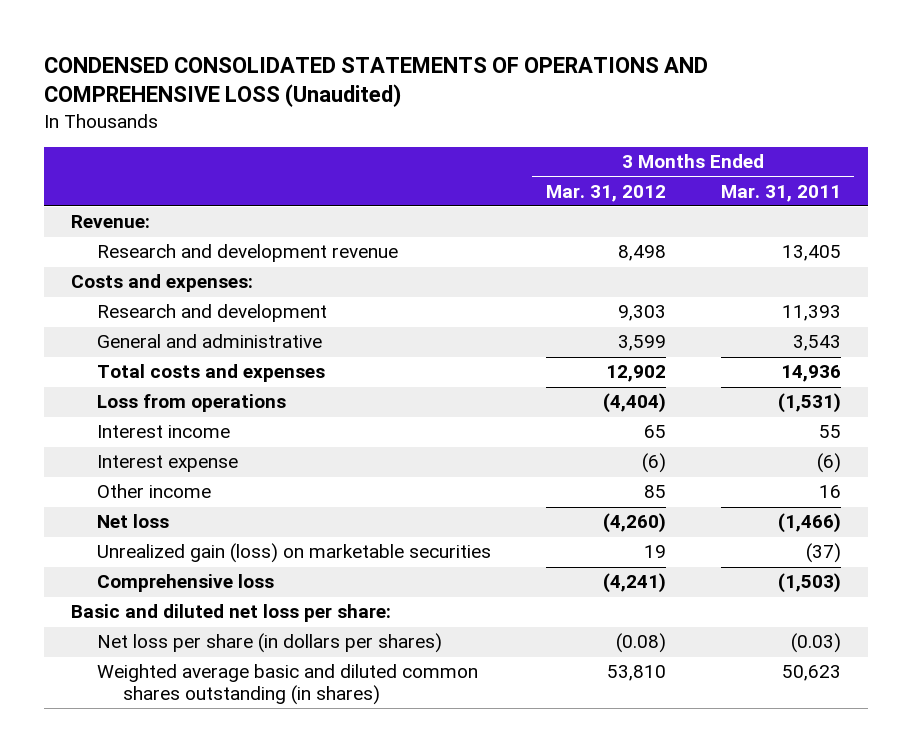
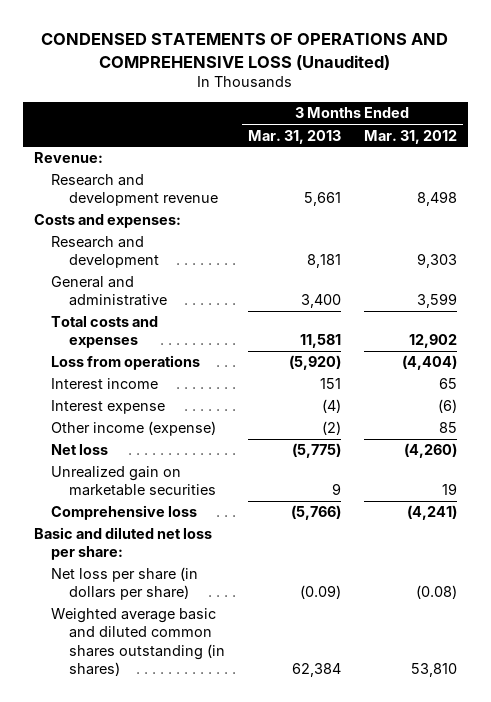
[43,56,708,108] CONDENSED CONSOLIDATED STATEMENTS OF OPERATIONS AND COMPREHENSIVE LOSS (Unaudited) -> [41,33,449,70] CONDENSED STATEMENTS OF OPERATIONS AND COMPREHENSIVE LOSS (Unaudited)
[720,184,841,202] Mar. 31, 2011 -> none
none -> [247,129,341,144] Mar. 31, 2013
[96,484,211,499] Other income -> [51,421,217,437] Other income (expense)
[96,543,491,564] Unrealized gain (loss) on marketable securities -> [51,466,216,497] Unrealized gain on marketable securities
[96,633,442,654] Net loss per share (in dollars per shares) -> [51,567,199,601] Net loss per share (in dollars per share)

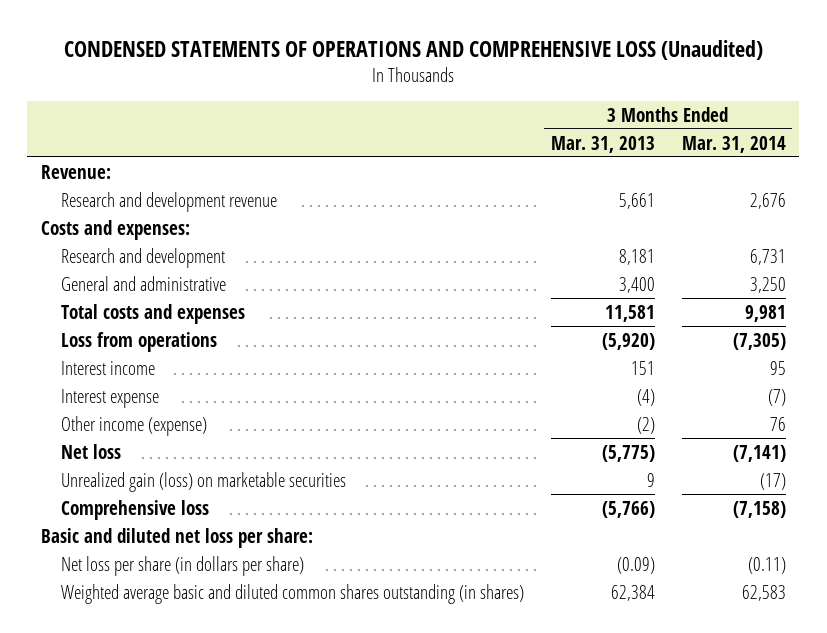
[363,129,457,144] Mar. 31, 2012 -> none
none -> [681,135,786,153] Mar. 31, 2014
[51,466,216,497] Unrealized gain on marketable securities -> [60,471,346,492] Unrealized gain (loss) on marketable securities

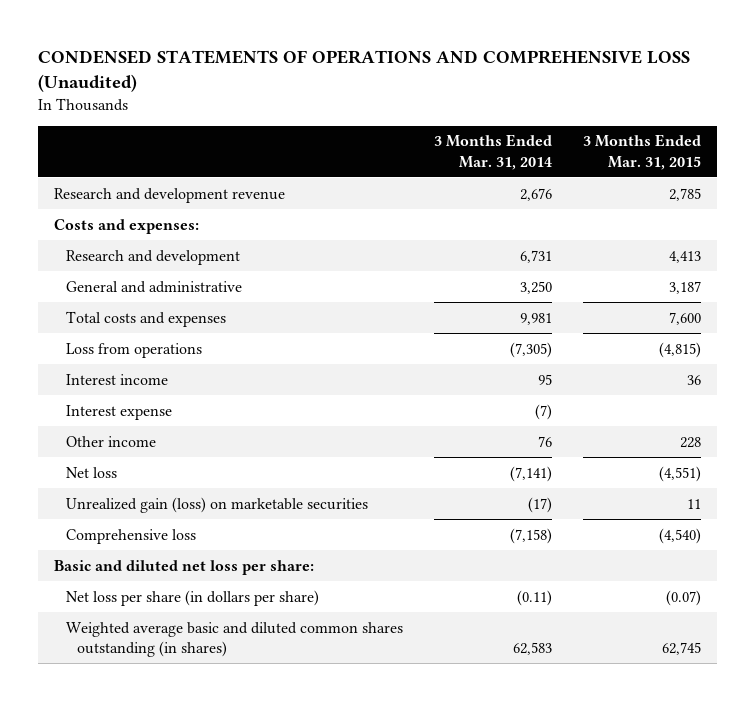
[550,135,655,153] Mar. 31, 2013 -> none
none -> [583,134,702,170] 3 Months Ended Mar. 31, 2015
[40,164,111,179] Revenue: -> none
[60,415,207,436] Other income (expense) -> [65,435,156,447] Other income

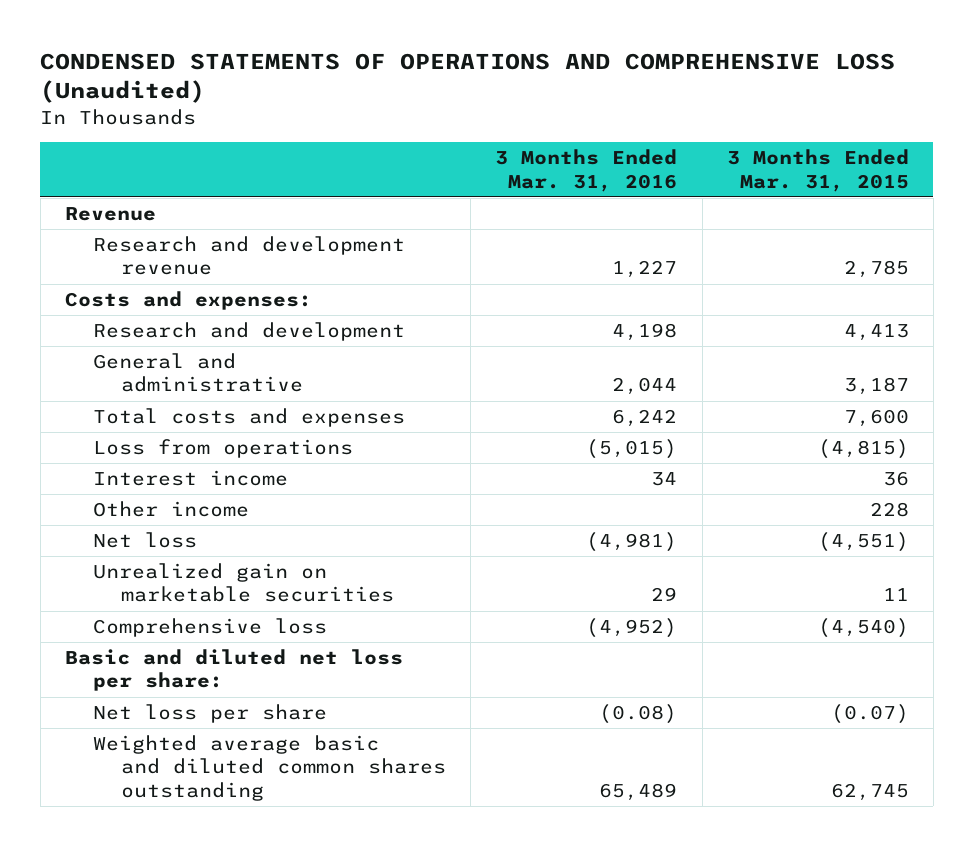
[434,134,553,170] 3 Months Ended Mar. 31, 2014 -> none
none -> [495,149,678,192] 3 Months Ended Mar. 31, 2016
none -> [64,207,156,222] Revenue
[65,404,172,420] Interest expense -> none
[65,496,368,513] Unrealized gain (loss) on marketable securities -> [93,563,395,603] Unrealized gain on marketable securities
[65,589,319,606] Net loss per share (in dollars per share) -> [93,704,328,724] Net loss per share
[65,621,403,658] Weighted average basic and diluted common shares outstanding (in shares) -> [93,735,447,801] Weighted average basic and diluted common shares outstanding

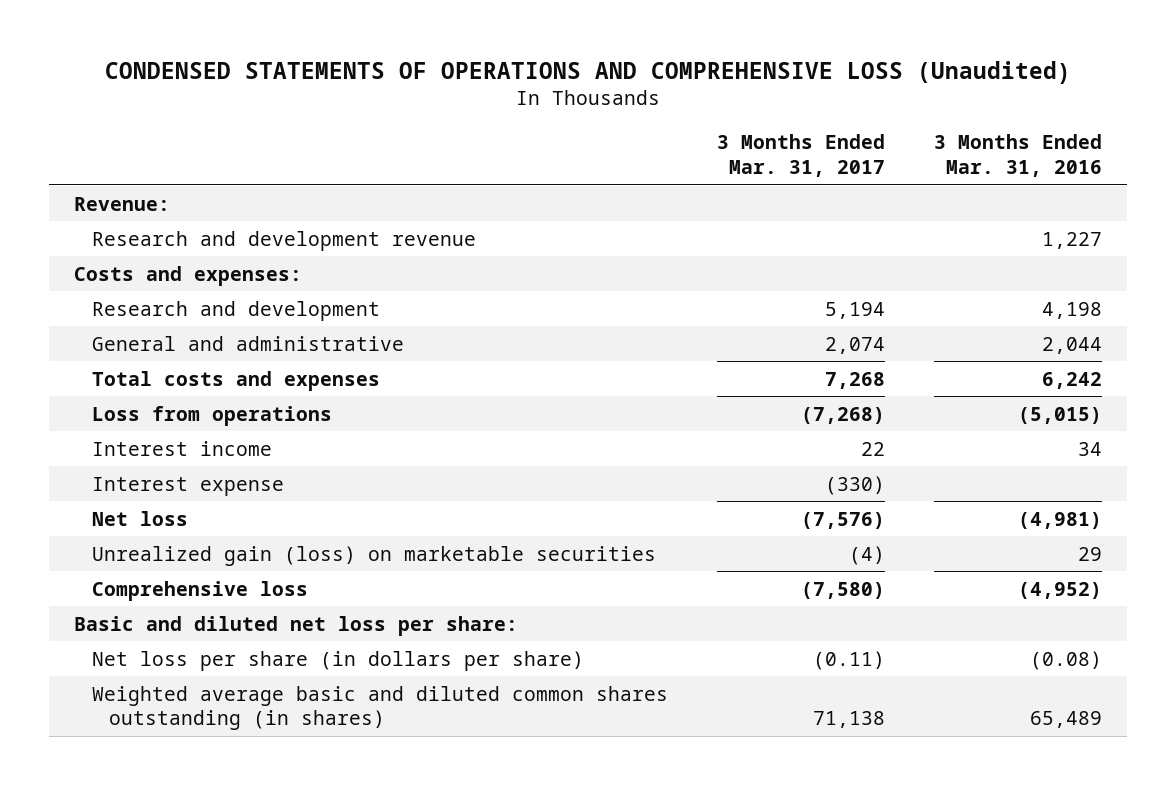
[726,149,909,192] 3 Months Ended Mar. 31, 2015 -> none
none -> [716,134,885,178] 3 Months Ended Mar. 31, 2017
[64,207,156,222] Revenue -> [73,196,170,211] Revenue:
[93,501,250,518] Other income -> none
none -> [91,476,284,496] Interest expense
[93,563,395,603] Unrealized gain on marketable securities -> [91,545,656,566] Unrealized gain (loss) on marketable securities
[93,704,328,724] Net loss per share -> [91,650,584,671] Net loss per share (in dollars per share)
[93,735,447,801] Weighted average basic and diluted common shares outstanding -> [91,685,668,731] Weighted average basic and diluted common shares outstanding (in shares)

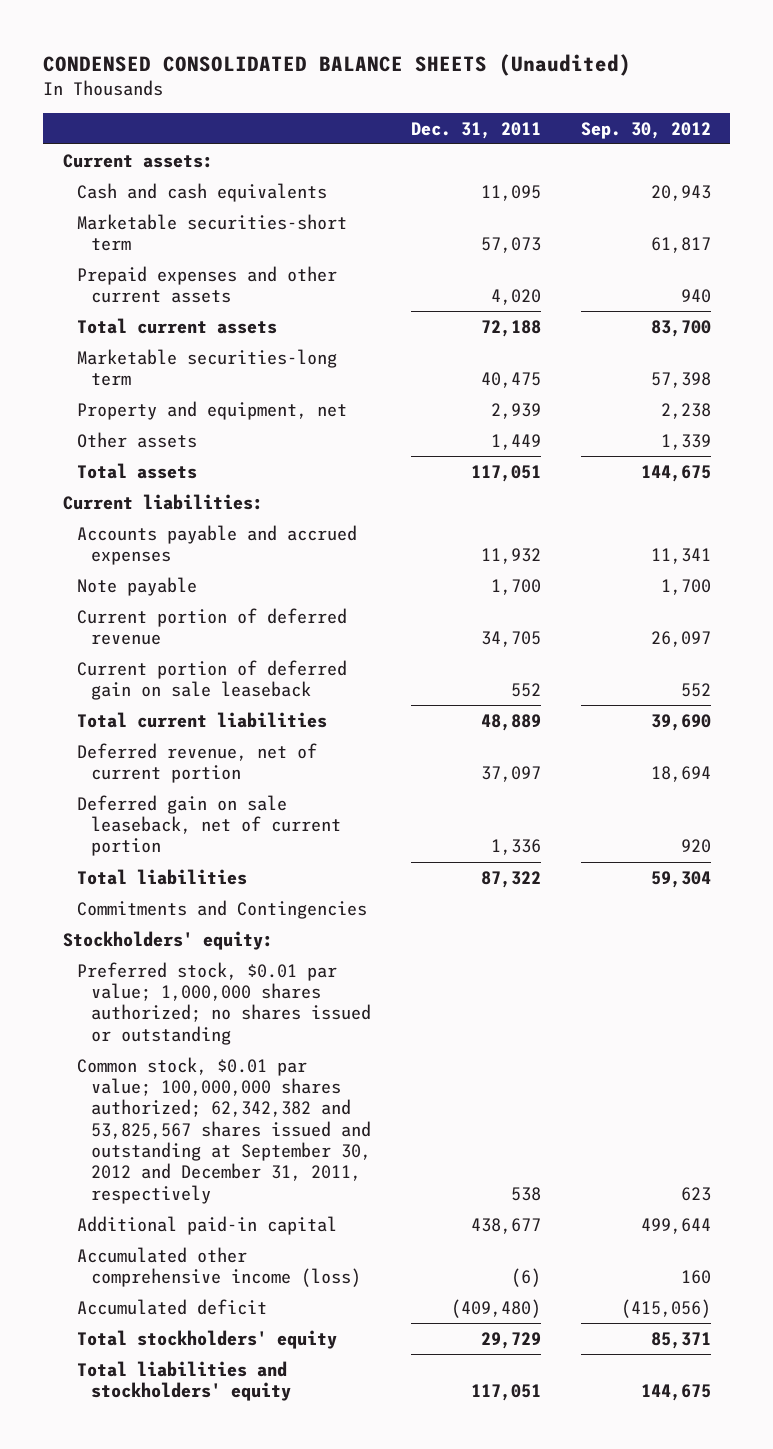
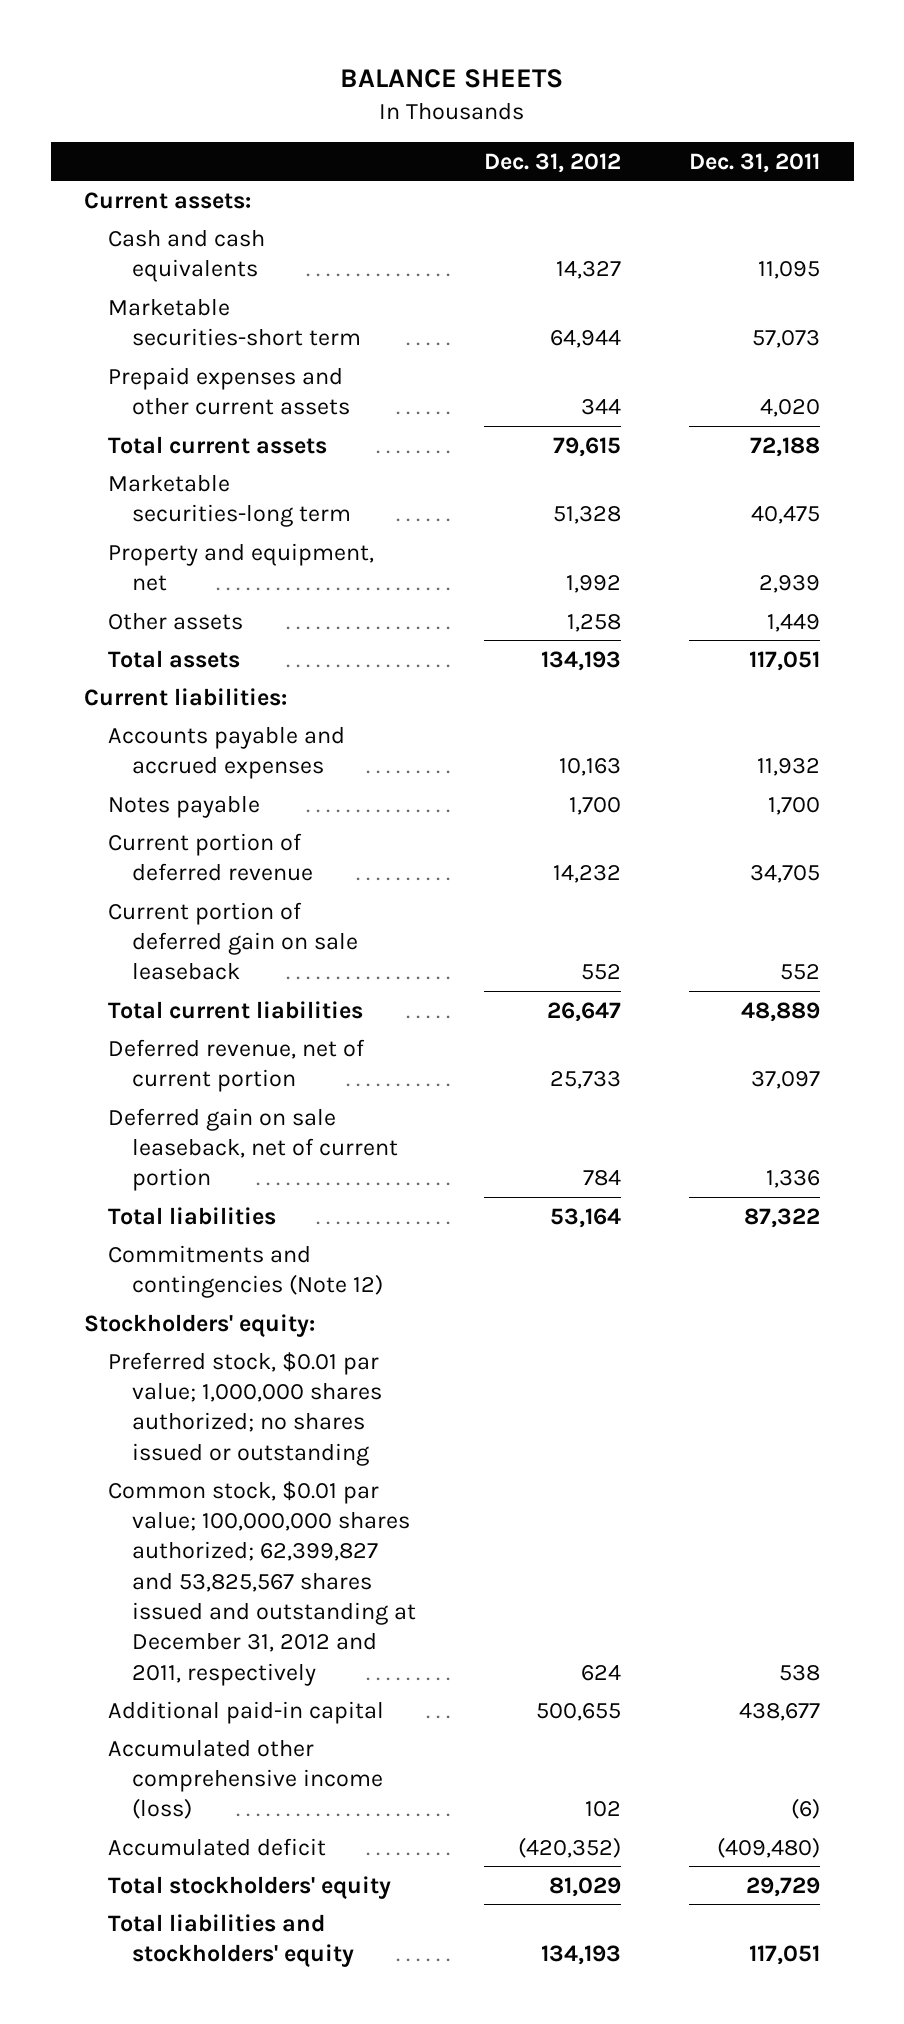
[42,53,631,76] CONDENSED CONSOLIDATED BALANCE SHEETS (Unaudited) -> [340,69,564,89] BALANCE SHEETS
[580,121,711,139] Sep. 30, 2012 -> none
none -> [484,152,622,173] Dec. 31, 2012
[76,576,197,596] Note payable -> [108,794,261,818] Notes payable
[76,899,367,919] Commitments and Contingencies -> [108,1244,384,1298] Commitments and contingencies (Note 12)
[76,1056,372,1204] Common stock, $0.01 par value; 100,000,000 shares authorized; 62,342,382 and 53,825,567 shares issued and outstanding at September 30, 2012 and December 31, 2011, respectively -> [108,1480,417,1686] Common stock, $0.01 par value; 100,000,000 shares authorized; 62,399,827 and 53,825,567 shares issued and outstanding at December 31, 2012 and 2011, respectively

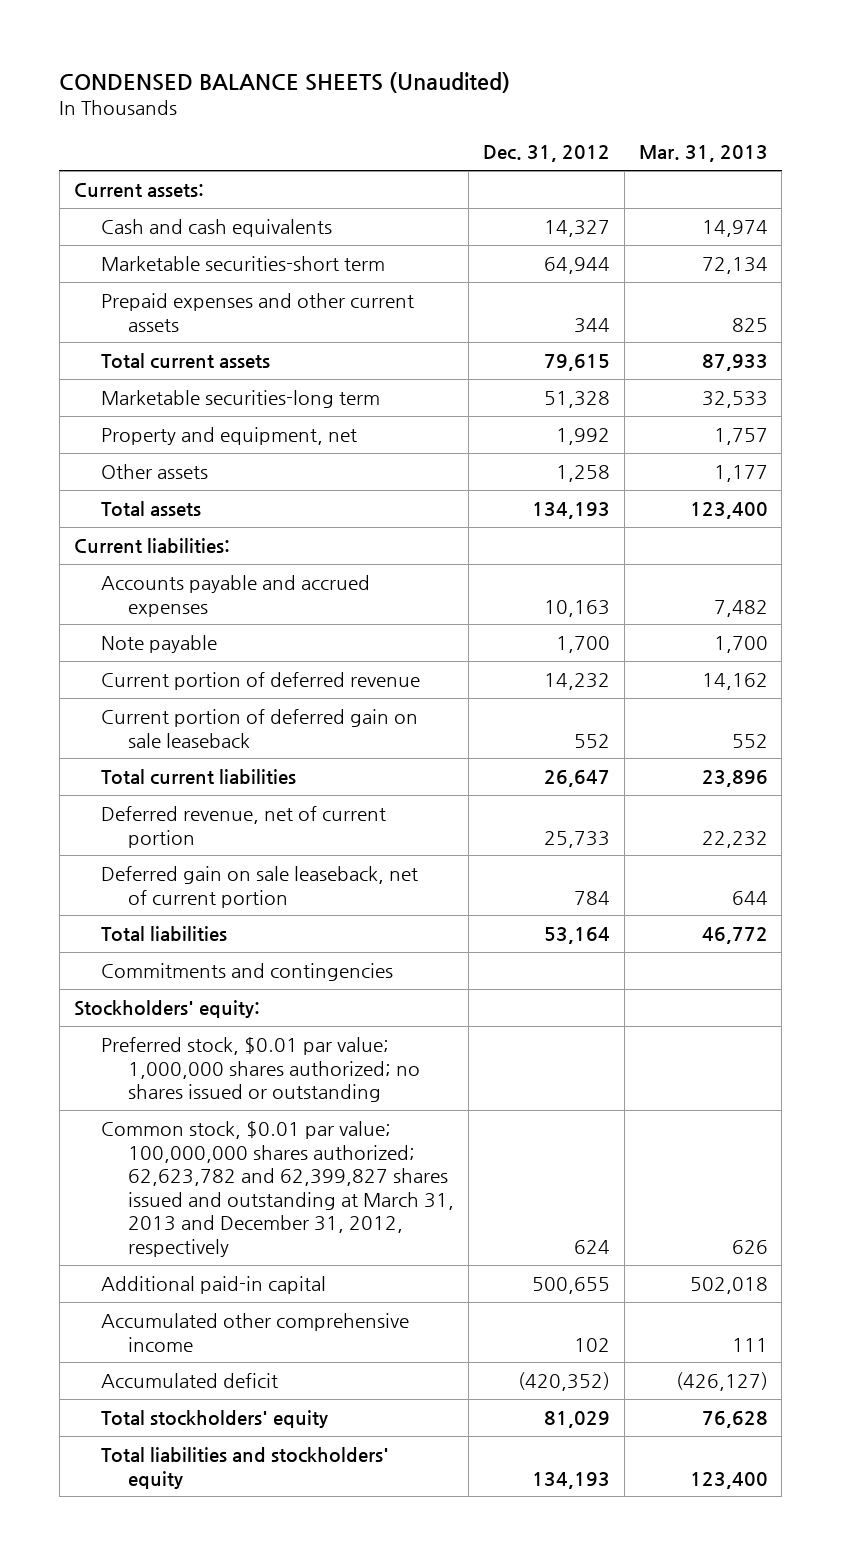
[340,69,564,89] BALANCE SHEETS -> [59,71,511,93] CONDENSED BALANCE SHEETS (Unaudited)
[688,152,820,173] Dec. 31, 2011 -> none
none -> [638,145,768,163] Mar. 31, 2013
[108,794,261,818] Notes payable -> [100,635,217,654] Note payable
[108,1244,384,1298] Commitments and contingencies (Note 12) -> [100,963,393,982] Commitments and contingencies
[108,1480,417,1686] Common stock, $0.01 par value; 100,000,000 shares authorized; 62,399,827 and 53,825,567 shares issued and outstanding at December 31, 2012 and 2011, respectively -> [100,1121,454,1258] Common stock, $0.01 par value; 100,000,000 shares authorized; 62,623,782 and 62,399,827 shares issued and outstanding at March 31, 2013 and December 31, 2012, respectively
[108,1738,384,1820] Accumulated other comprehensive income (loss) -> [100,1313,409,1352] Accumulated other comprehensive income

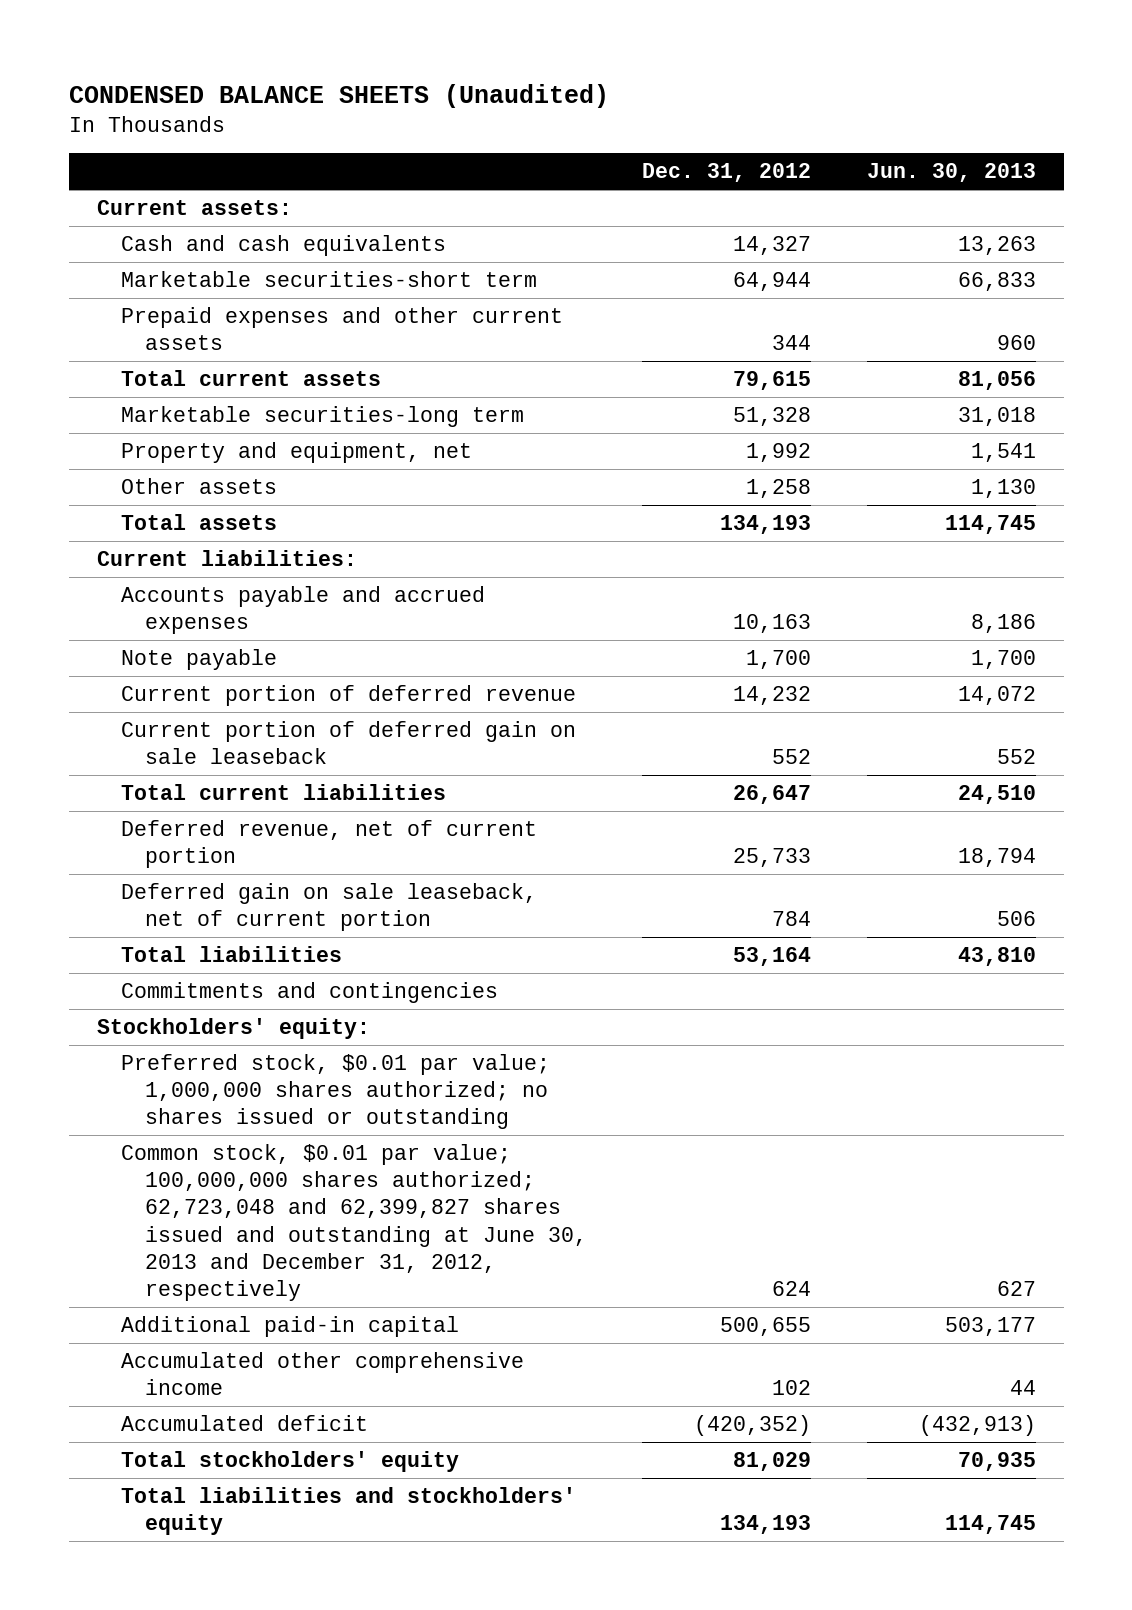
[638,145,768,163] Mar. 31, 2013 -> none
none -> [866,163,1036,183] Jun. 30, 2013
[100,1121,454,1258] Common stock, $0.01 par value; 100,000,000 shares authorized; 62,623,782 and 62,399,827 shares issued and outstanding at March 31, 2013 and December 31, 2012, respectively -> [120,1144,587,1301] Common stock, $0.01 par value; 100,000,000 shares authorized; 62,723,048 and 62,399,827 shares issued and outstanding at June 30, 2013 and December 31, 2012, respectively

